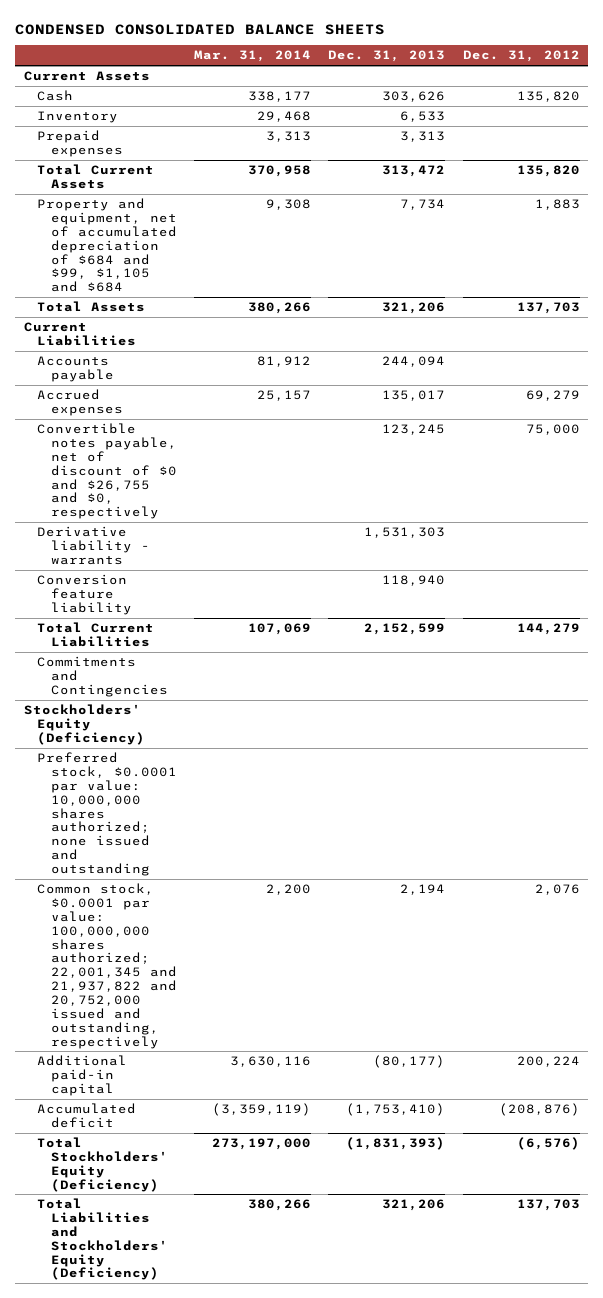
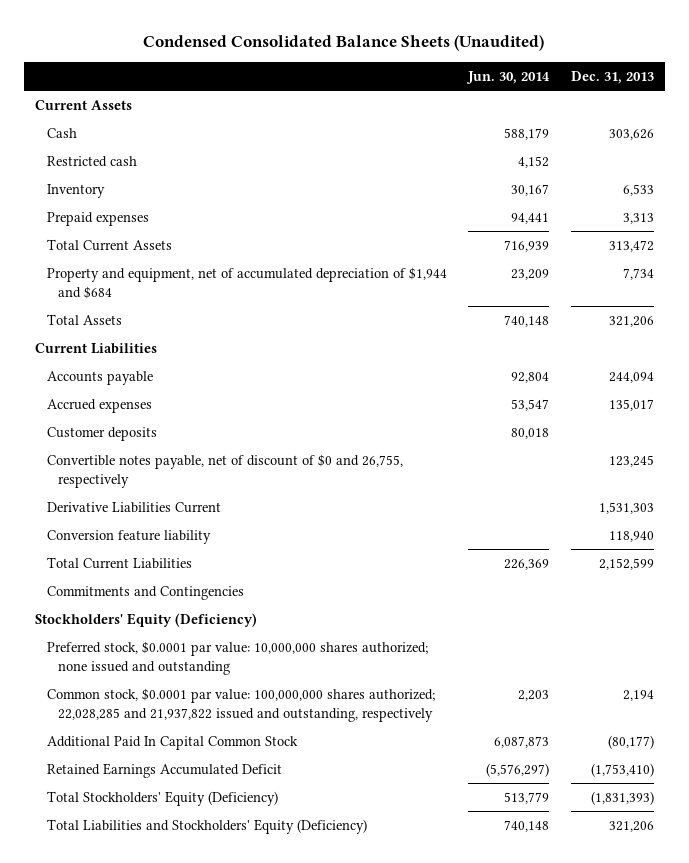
[15,23,386,35] CONDENSED CONSOLIDATED BALANCE SHEETS -> [143,34,545,51] Condensed Consolidated Balance Sheets (Unaudited)
[194,50,312,63] Mar. 31, 2014 -> none
[462,50,580,63] Dec. 31, 2012 -> none
none -> [466,70,551,84] Jun. 30, 2014
none -> [46,156,137,168] Restricted cash
[37,198,177,293] Property and equipment, net of accumulated depreciation of $684 and $99, $1,105 and $684 -> [46,267,447,299] Property and equipment, net of accumulated depreciation of $1,944 and $684
none -> [46,427,157,442] Customer deposits
[37,423,177,520] Convertible notes payable, net of discount of $0 and $26,755 and $0, respectively -> [46,454,403,488] Convertible notes payable, net of discount of $0 and 26,755, respectively
[37,526,150,565] Derivative liability - warrants -> [46,502,221,514] Derivative Liabilities Current
[37,883,177,1049] Common stock, $0.0001 par value: 100,000,000 shares authorized; 22,001,345 and 21,937,822 and 20,752,000 issued and outstanding, respectively -> [46,688,435,722] Common stock, $0.0001 par value: 100,000,000 shares authorized; 22,028,285 and 21,937,822 issued and outstanding, respectively
[37,1055,128,1096] Additional paid-in capital -> [46,736,298,751] Additional Paid In Capital Common Stock
[37,1103,137,1128] Accumulated deficit -> [46,763,282,779] Retained Earnings Accumulated Deficit

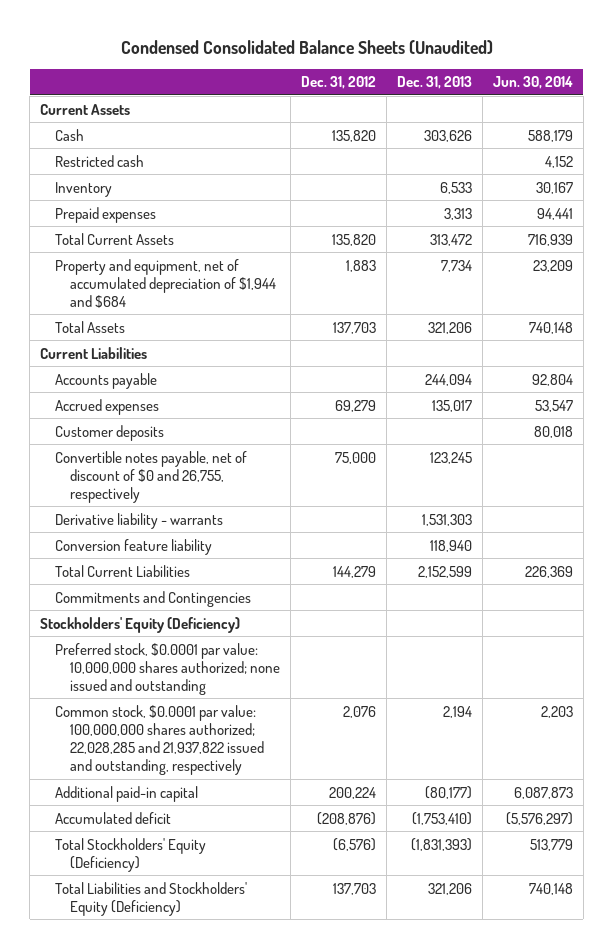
none -> [301,76,377,90] Dec. 31, 2012
[46,502,221,514] Derivative Liabilities Current -> [55,512,224,529] Derivative liability - warrants
[46,736,298,751] Additional Paid In Capital Common Stock -> [55,785,199,802] Additional paid-in capital
[46,763,282,779] Retained Earnings Accumulated Deficit -> [55,811,172,824] Accumulated deficit

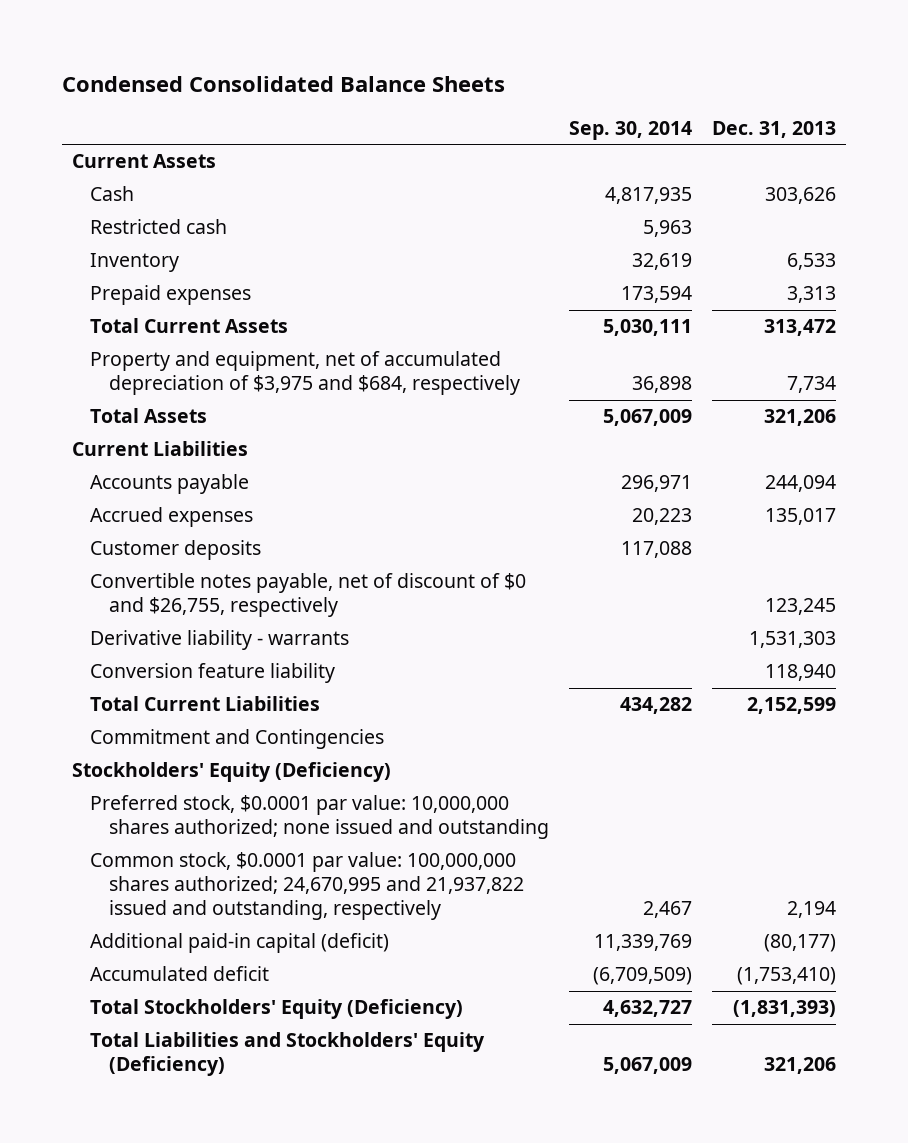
[120,39,493,54] Condensed Consolidated Balance Sheets (Unaudited) -> [62,76,506,93] Condensed Consolidated Balance Sheets
[301,76,377,90] Dec. 31, 2012 -> none
[492,76,573,90] Jun. 30, 2014 -> none
none -> [568,121,692,141] Sep. 30, 2014
[55,258,277,308] Property and equipment, net of accumulated depreciation of $1,944 and $684 -> [90,351,520,396] Property and equipment, net of accumulated depreciation of $3,975 and $684, respectively
[55,450,248,503] Convertible notes payable, net of discount of $0 and 26,755, respectively -> [90,573,527,618] Convertible notes payable, net of discount of $0 and $26,755, respectively
[55,590,252,607] Commitments and Contingencies -> [90,729,385,750] Commitment and Contingencies
[55,704,265,776] Common stock, $0.0001 par value: 100,000,000 shares authorized; 22,028,285 and 21,937,822 issued and outstanding, respectively -> [90,852,524,921] Common stock, $0.0001 par value: 100,000,000 shares authorized; 24,670,995 and 21,937,822 issued and outstanding, respectively
[55,785,199,802] Additional paid-in capital -> [90,933,390,954] Additional paid-in capital (deficit)

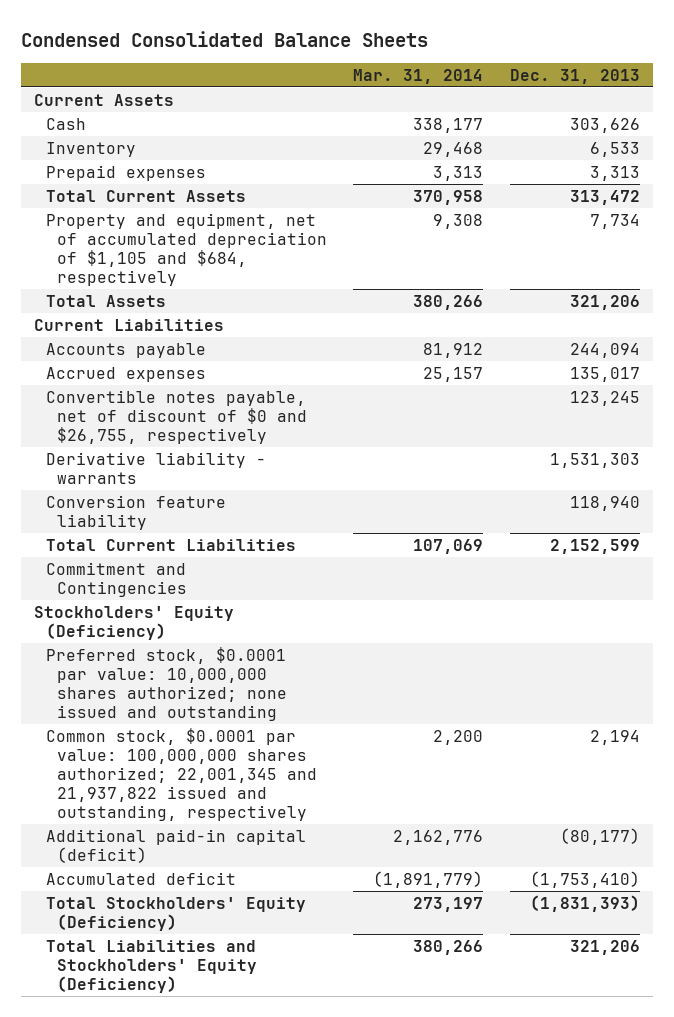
[568,121,692,141] Sep. 30, 2014 -> none
none -> [353,68,484,84] Mar. 31, 2014
[90,219,228,235] Restricted cash -> none
[90,351,520,396] Property and equipment, net of accumulated depreciation of $3,975 and $684, respectively -> [45,212,328,286] Property and equipment, net of accumulated depreciation of $1,105 and $684, respectively
[90,540,262,561] Customer deposits -> none
[90,852,524,921] Common stock, $0.0001 par value: 100,000,000 shares authorized; 24,670,995 and 21,937,822 issued and outstanding, respectively -> [45,727,318,821] Common stock, $0.0001 par value: 100,000,000 shares authorized; 22,001,345 and 21,937,822 issued and outstanding, respectively

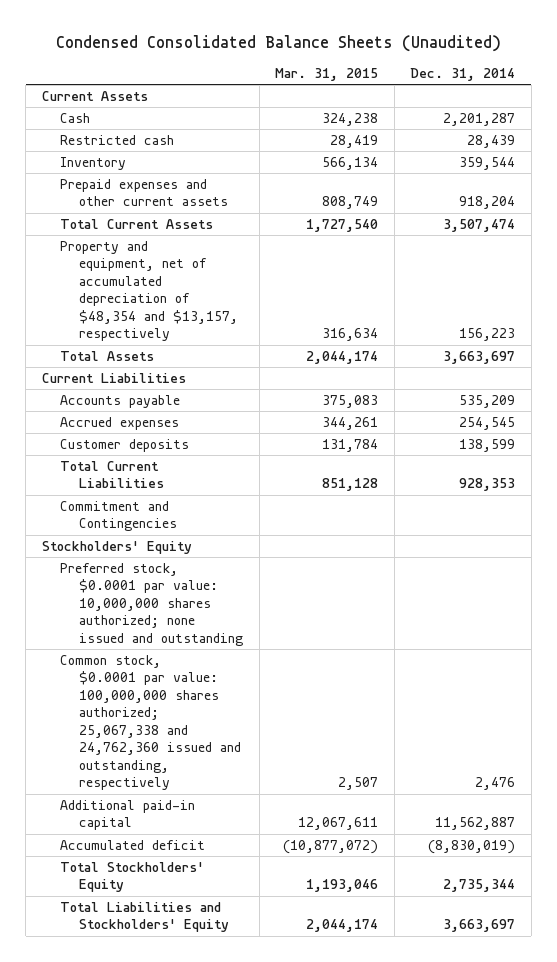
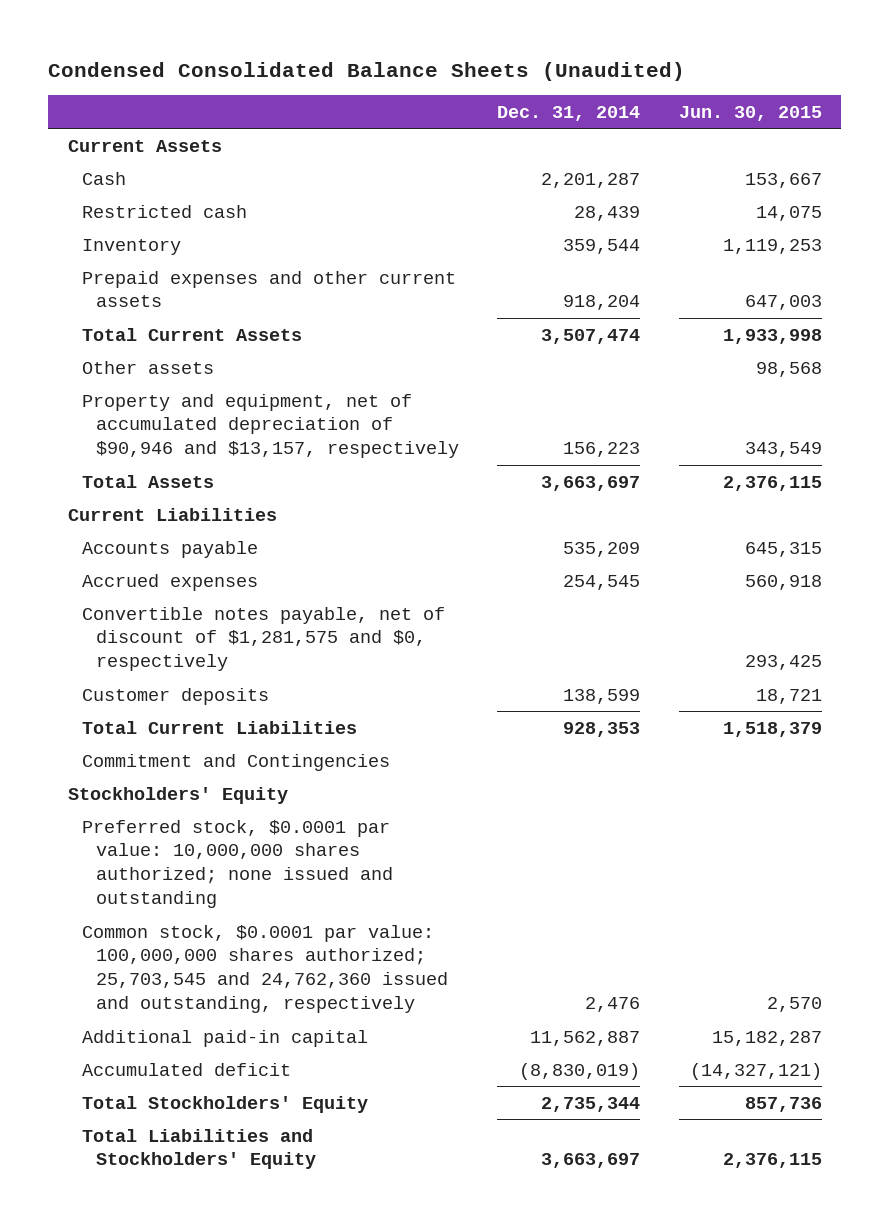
[275,67,379,81] Mar. 31, 2015 -> none
none -> [678,105,822,121] Jun. 30, 2015
none -> [81,360,214,374] Other assets
[60,241,239,342] Property and equipment, net of accumulated depreciation of $48,354 and $13,157, respectively -> [81,393,459,459] Property and equipment, net of accumulated depreciation of $90,946 and $13,157, respectively
none -> [81,606,445,672] Convertible notes payable, net of discount of $1,281,575 and $0, respectively
[60,655,242,791] Common stock, $0.0001 par value: 100,000,000 shares authorized; 25,067,338 and 24,762,360 issued and outstanding, respectively -> [81,924,448,1014] Common stock, $0.0001 par value: 100,000,000 shares authorized; 25,703,545 and 24,762,360 issued and outstanding, respectively

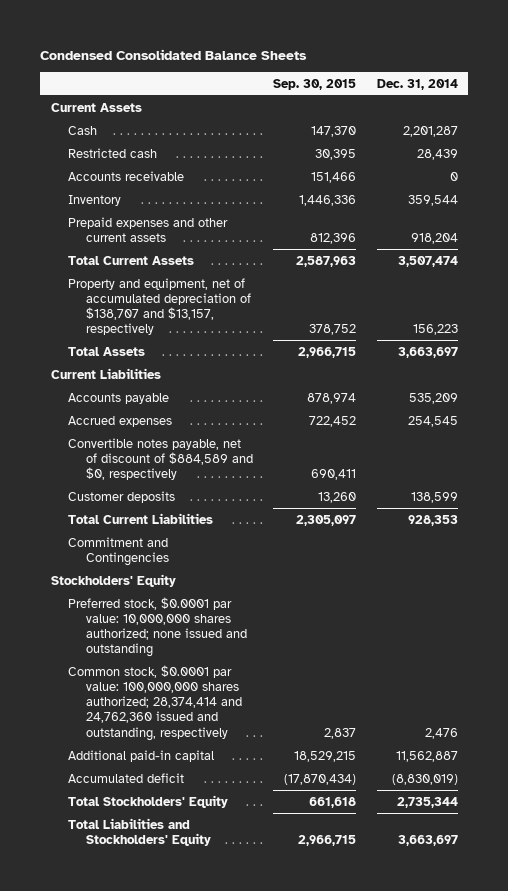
[48,61,686,81] Condensed Consolidated Balance Sheets (Unaudited) -> [40,48,308,60] Condensed Consolidated Balance Sheets
[678,105,822,121] Jun. 30, 2015 -> none
none -> [273,78,357,90] Sep. 30, 2015
none -> [68,170,185,181] Accounts receivable
[81,360,214,374] Other assets -> none
[81,393,459,459] Property and equipment, net of accumulated depreciation of $90,946 and $13,157, respectively -> [68,277,251,336] Property and equipment, net of accumulated depreciation of $138,707 and $13,157, respectively
[81,606,445,672] Convertible notes payable, net of discount of $1,281,575 and $0, respectively -> [68,437,253,481] Convertible notes payable, net of discount of $884,589 and $0, respectively
[81,924,448,1014] Common stock, $0.0001 par value: 100,000,000 shares authorized; 25,703,545 and 24,762,360 issued and outstanding, respectively -> [68,664,242,741] Common stock, $0.0001 par value: 100,000,000 shares authorized; 28,374,414 and 24,762,360 issued and outstanding, respectively

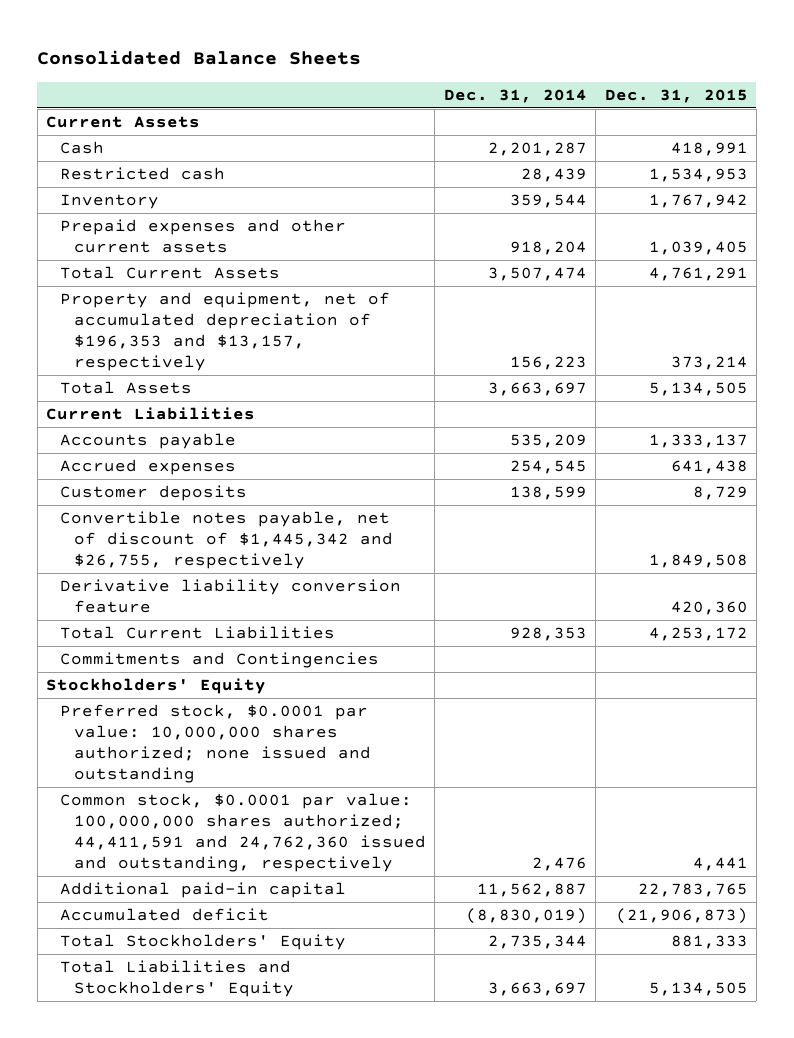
[40,48,308,60] Condensed Consolidated Balance Sheets -> [37,50,362,66] Consolidated Balance Sheets
[273,78,357,90] Sep. 30, 2015 -> none
none -> [604,89,748,104] Dec. 31, 2015
[68,170,185,181] Accounts receivable -> none
[68,277,251,336] Property and equipment, net of accumulated depreciation of $138,707 and $13,157, respectively -> [59,292,390,372] Property and equipment, net of accumulated depreciation of $196,353 and $13,157, respectively
[68,437,253,481] Convertible notes payable, net of discount of $884,589 and $0, respectively -> none
none -> [59,511,393,570] Convertible notes payable, net of discount of $1,445,342 and $26,755, respectively
none -> [59,579,401,614] Derivative liability conversion feature
[68,536,169,566] Commitment and Contingencies -> [59,652,379,669] Commitments and Contingencies
[68,664,242,741] Common stock, $0.0001 par value: 100,000,000 shares authorized; 28,374,414 and 24,762,360 issued and outstanding, respectively -> [59,793,426,873] Common stock, $0.0001 par value: 100,000,000 shares authorized; 44,411,591 and 24,762,360 issued and outstanding, respectively

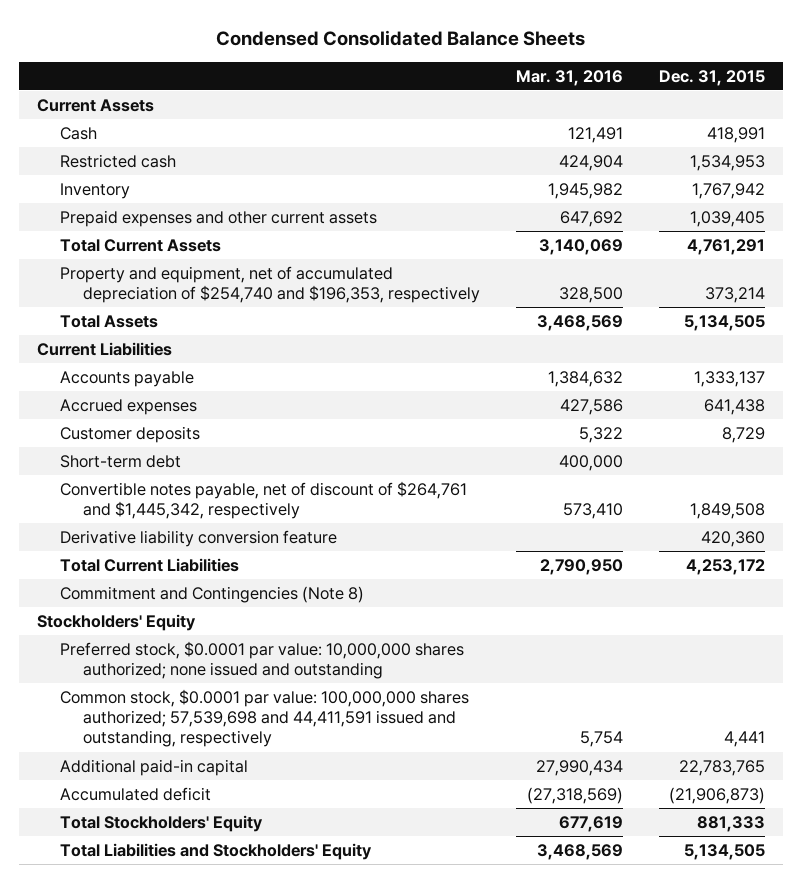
[37,50,362,66] Consolidated Balance Sheets -> [216,30,586,47] Condensed Consolidated Balance Sheets
[443,89,587,104] Dec. 31, 2014 -> none
none -> [515,69,623,86] Mar. 31, 2016
[59,292,390,372] Property and equipment, net of accumulated depreciation of $196,353 and $13,157, respectively -> [60,265,480,304] Property and equipment, net of accumulated depreciation of $254,740 and $196,353, respectively
none -> [60,454,182,468] Short-term debt
[59,511,393,570] Convertible notes payable, net of discount of $1,445,342 and $26,755, respectively -> [60,480,468,520] Convertible notes payable, net of discount of $264,761 and $1,445,342, respectively
[59,652,379,669] Commitments and Contingencies -> [60,585,365,603] Commitment and Contingencies (Note 8)
[59,793,426,873] Common stock, $0.0001 par value: 100,000,000 shares authorized; 44,411,591 and 24,762,360 issued and outstanding, respectively -> [60,688,470,748] Common stock, $0.0001 par value: 100,000,000 shares authorized; 57,539,698 and 44,411,591 issued and outstanding, respectively

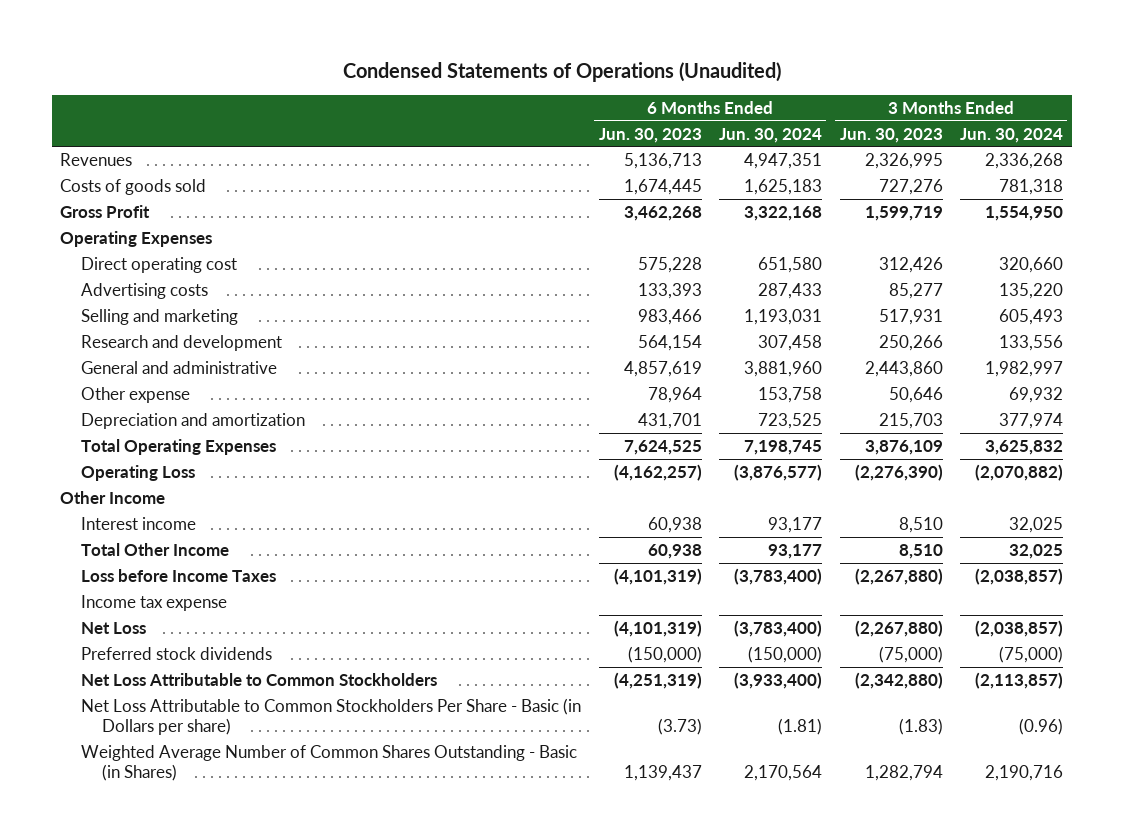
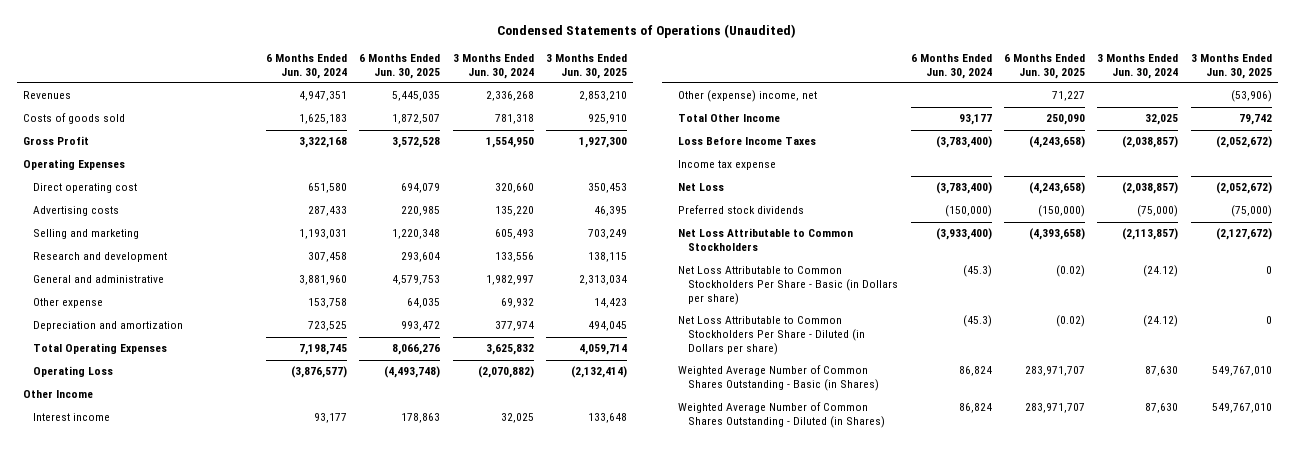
[598,127,702,143] Jun. 30, 2023 -> none
[839,127,943,143] Jun. 30, 2023 -> none
none -> [359,53,441,79] 6 Months Ended Jun. 30, 2025
none -> [545,53,627,79] 3 Months Ended Jun. 30, 2025
none -> [678,90,818,103] Other (expense) income, net
[81,568,277,582] Loss before Income Taxes -> [678,137,817,146] Loss Before Income Taxes
[778,718,823,736] (1.81) -> [962,265,992,278] (45.3)
[1019,718,1064,736] (0.96) -> [1143,265,1179,278] (24.12)
none -> [678,316,866,356] Net Loss Attributable to Common Stockholders Per Share - Diluted (in Dollars per share)
[744,765,823,782] 2,170,564 -> [958,366,992,377] 86,824
[985,765,1064,782] 2,190,716 -> [1145,366,1179,377] 87,630
none -> [678,402,886,429] Weighted Average Number of Common Shares Outstanding - Diluted (in Shares)

